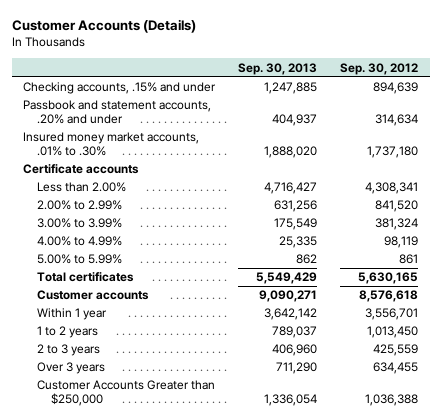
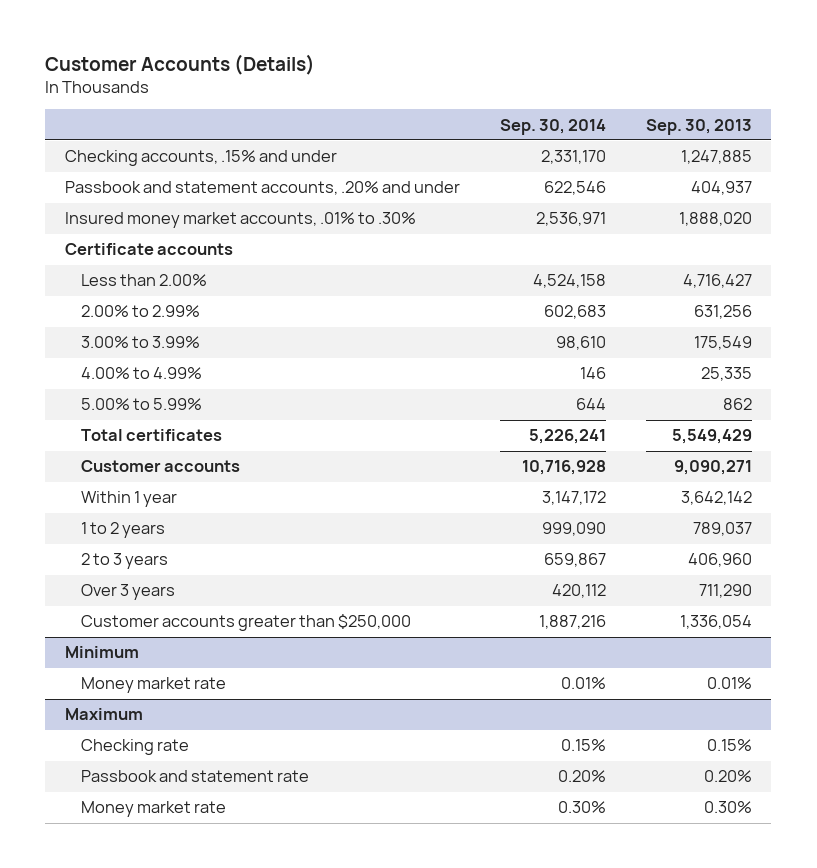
[340,62,419,75] Sep. 30, 2012 -> none
none -> [499,118,606,135] Sep. 30, 2014
[37,380,216,407] Customer Accounts Greater than $250,000 -> [81,614,412,632] Customer accounts greater than $250,000
none -> [65,646,140,659] Minimum
none -> [81,677,227,694] Money market rate
none -> [65,708,144,721] Maximum
none -> [81,739,190,756] Checking rate
none -> [81,770,310,783] Passbook and statement rate
none -> [81,801,227,818] Money market rate

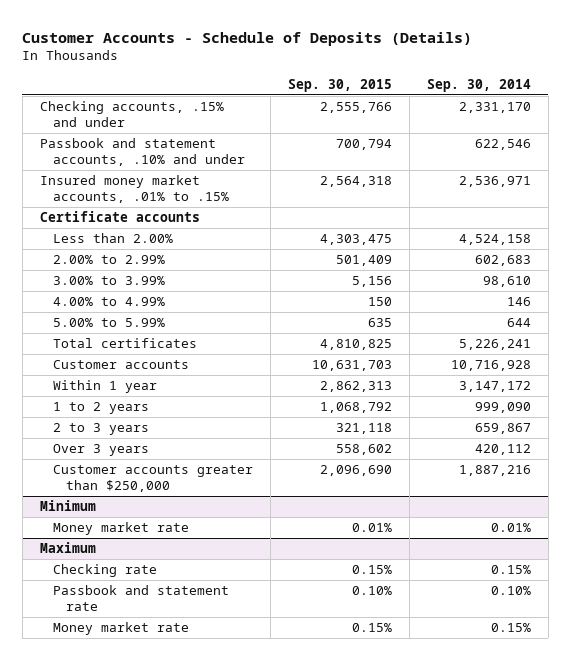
[45,53,316,75] Customer Accounts (Details) -> [22,31,473,46] Customer Accounts - Schedule of Deposits (Details)
[645,118,752,135] Sep. 30, 2013 -> none
none -> [287,78,392,92] Sep. 30, 2015
[65,181,461,196] Passbook and statement accounts, .20% and under -> [39,138,245,167] Passbook and statement accounts, .10% and under
[65,212,417,229] Insured money market accounts, .01% to .30% -> [39,175,229,204] Insured money market accounts, .01% to .15%
[557,770,606,783] 0.20% -> [490,586,531,596] 0.10%
[557,801,606,814] 0.30% -> [490,623,531,633] 0.15%

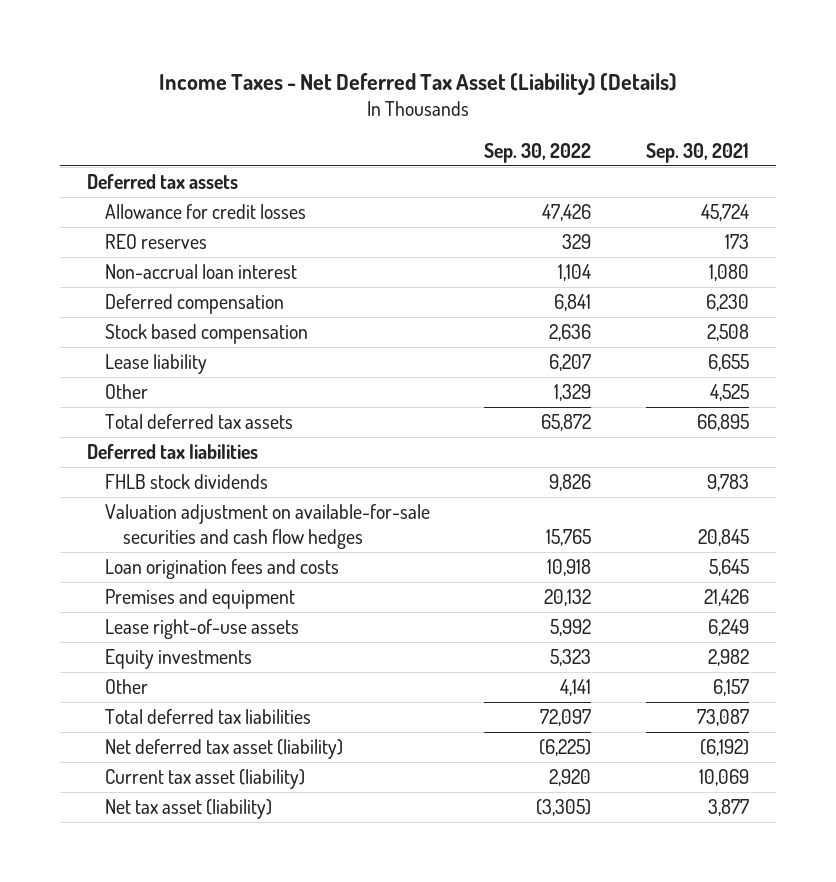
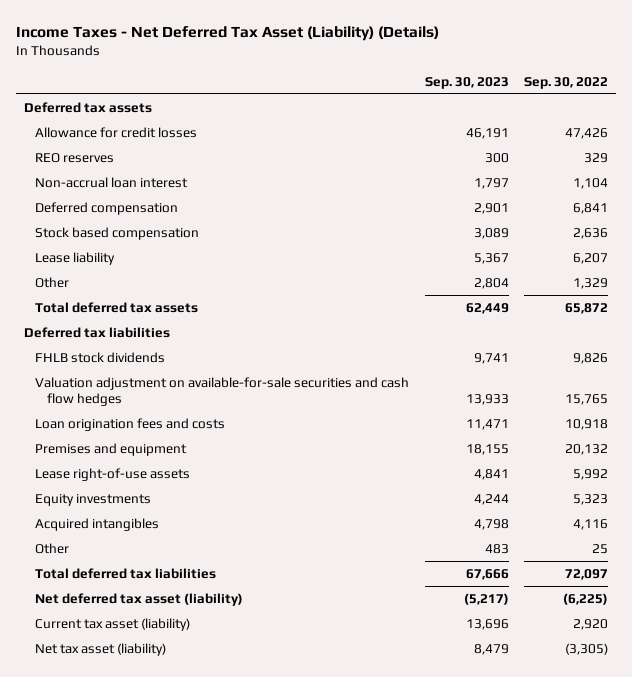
[645,142,749,163] Sep. 30, 2021 -> none
none -> [424,76,509,89] Sep. 30, 2023
none -> [35,518,160,532] Acquired intangibles
[560,679,592,697] 4,141 -> [592,544,609,555] 25

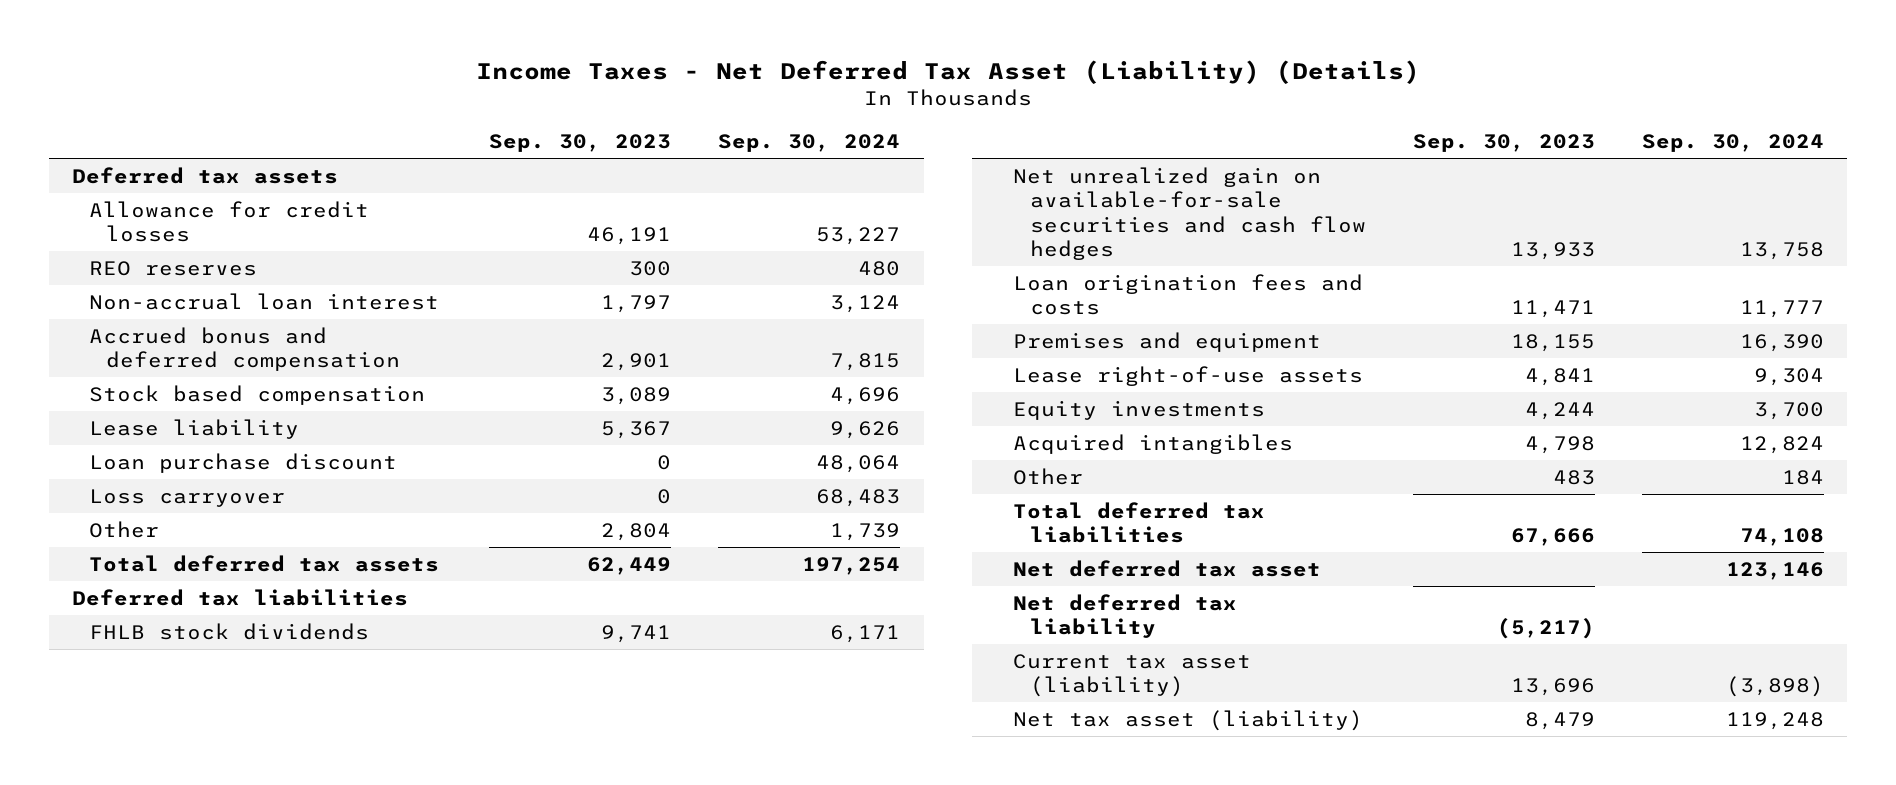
[524,76,609,89] Sep. 30, 2022 -> none
none -> [718,134,901,153] Sep. 30, 2024
[35,202,179,216] Deferred compensation -> [89,326,401,372] Accrued bonus and deferred compensation
none -> [89,452,398,473] Loan purchase discount
none -> [89,488,286,507] Loss carryover
[35,377,410,406] Valuation adjustment on available-for-sale securities and cash flow hedges -> [1012,166,1367,261] Net unrealized gain on available-for-sale securities and cash flow hedges
none -> [1012,559,1321,577] Net deferred tax asset
[35,593,244,607] Net deferred tax asset (liability) -> [1012,593,1237,639] Net deferred tax liability

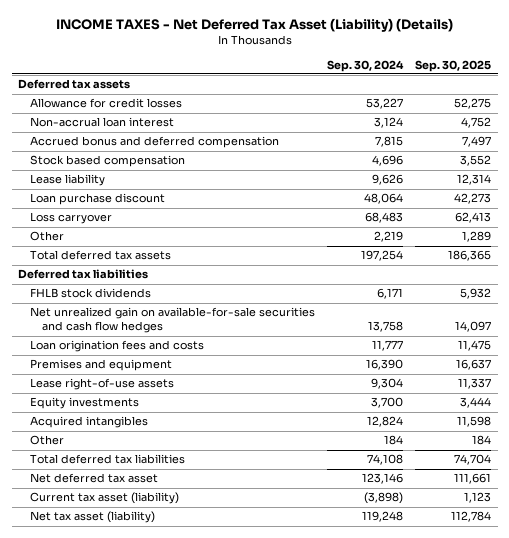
[475,59,1420,84] Income Taxes - Net Deferred Tax Asset (Liability) (Details) -> [55,17,453,32] INCOME TAXES - Net Deferred Tax Asset (Liability) (Details)
[489,134,672,153] Sep. 30, 2023 -> none
none -> [415,59,492,72] Sep. 30, 2025
[89,260,258,276] REO reserves -> none
[830,522,901,541] 1,739 -> [374,231,404,243] 2,219
[1012,593,1237,639] Net deferred tax liability -> none

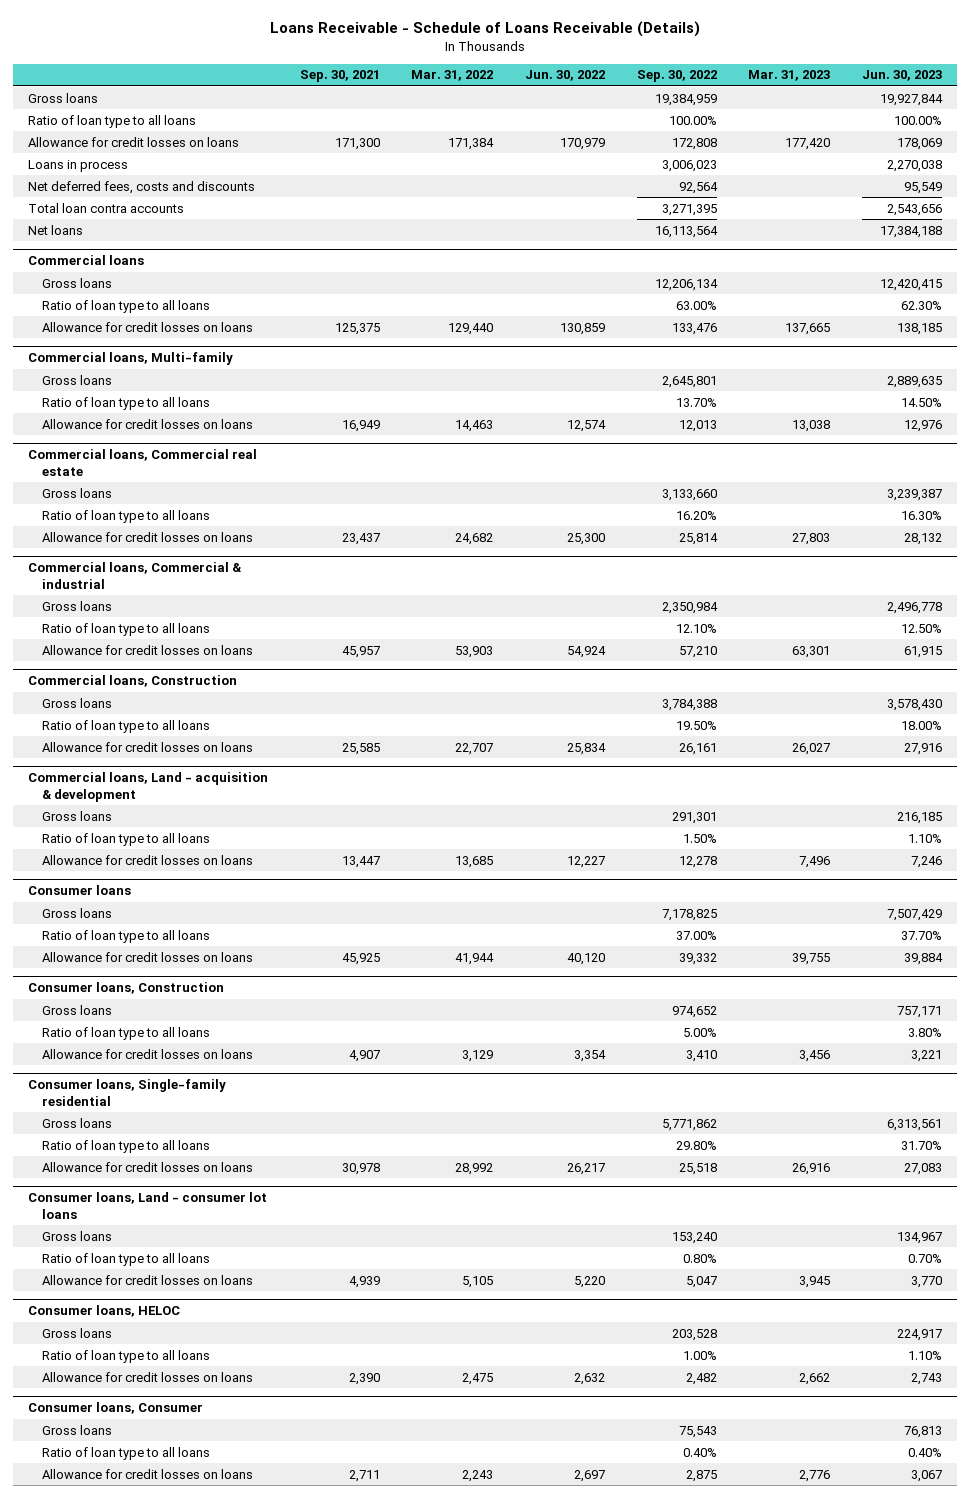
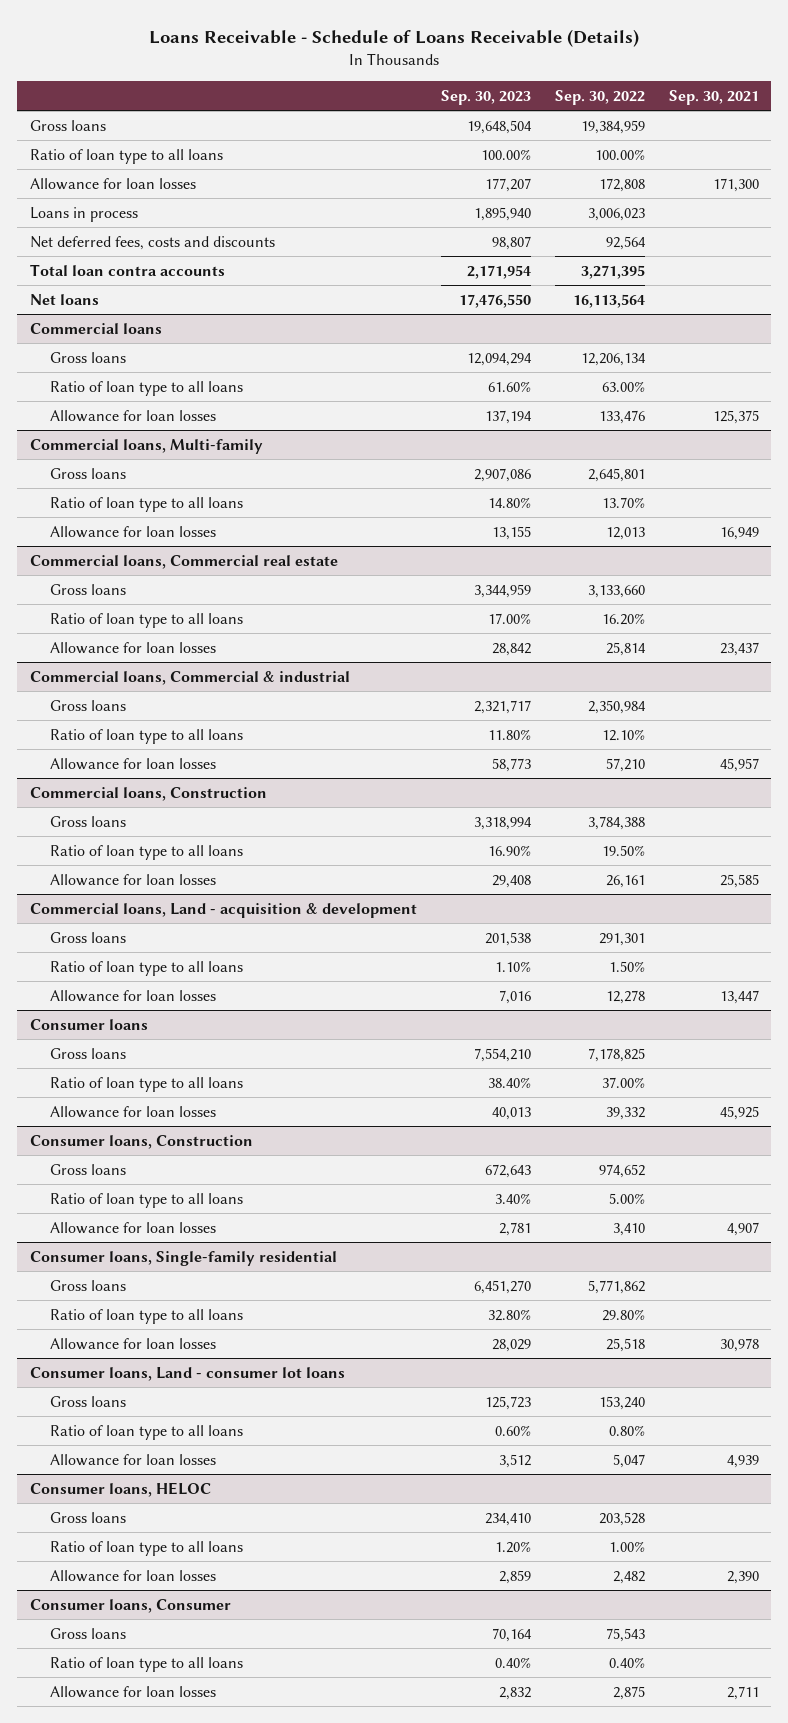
[411,70,494,82] Mar. 31, 2022 -> none
[525,70,606,82] Jun. 30, 2022 -> none
[748,70,831,82] Mar. 31, 2023 -> none
[861,70,942,82] Jun. 30, 2023 -> none
none -> [440,89,531,105] Sep. 30, 2023
[28,136,240,147] Allowance for credit losses on loans -> [29,177,196,190] Allowance for loan losses
[41,321,253,332] Allowance for credit losses on loans -> [50,409,217,422] Allowance for loan losses
[41,418,253,429] Allowance for credit losses on loans -> [50,525,217,538] Allowance for loan losses
[41,531,253,542] Allowance for credit losses on loans -> [50,641,217,654] Allowance for loan losses
[41,644,253,655] Allowance for credit losses on loans -> [50,757,217,770] Allowance for loan losses
[41,741,253,752] Allowance for credit losses on loans -> [50,873,217,886] Allowance for loan losses
[41,854,253,865] Allowance for credit losses on loans -> [50,989,217,1002] Allowance for loan losses
[41,951,253,962] Allowance for credit losses on loans -> [50,1105,217,1118] Allowance for loan losses
[41,1048,253,1059] Allowance for credit losses on loans -> [50,1221,217,1234] Allowance for loan losses
[41,1161,253,1172] Allowance for credit losses on loans -> [50,1337,217,1350] Allowance for loan losses
[41,1274,253,1285] Allowance for credit losses on loans -> [50,1453,217,1466] Allowance for loan losses
[41,1371,253,1382] Allowance for credit losses on loans -> [50,1569,217,1582] Allowance for loan losses
[41,1468,253,1479] Allowance for credit losses on loans -> [50,1685,217,1698] Allowance for loan losses

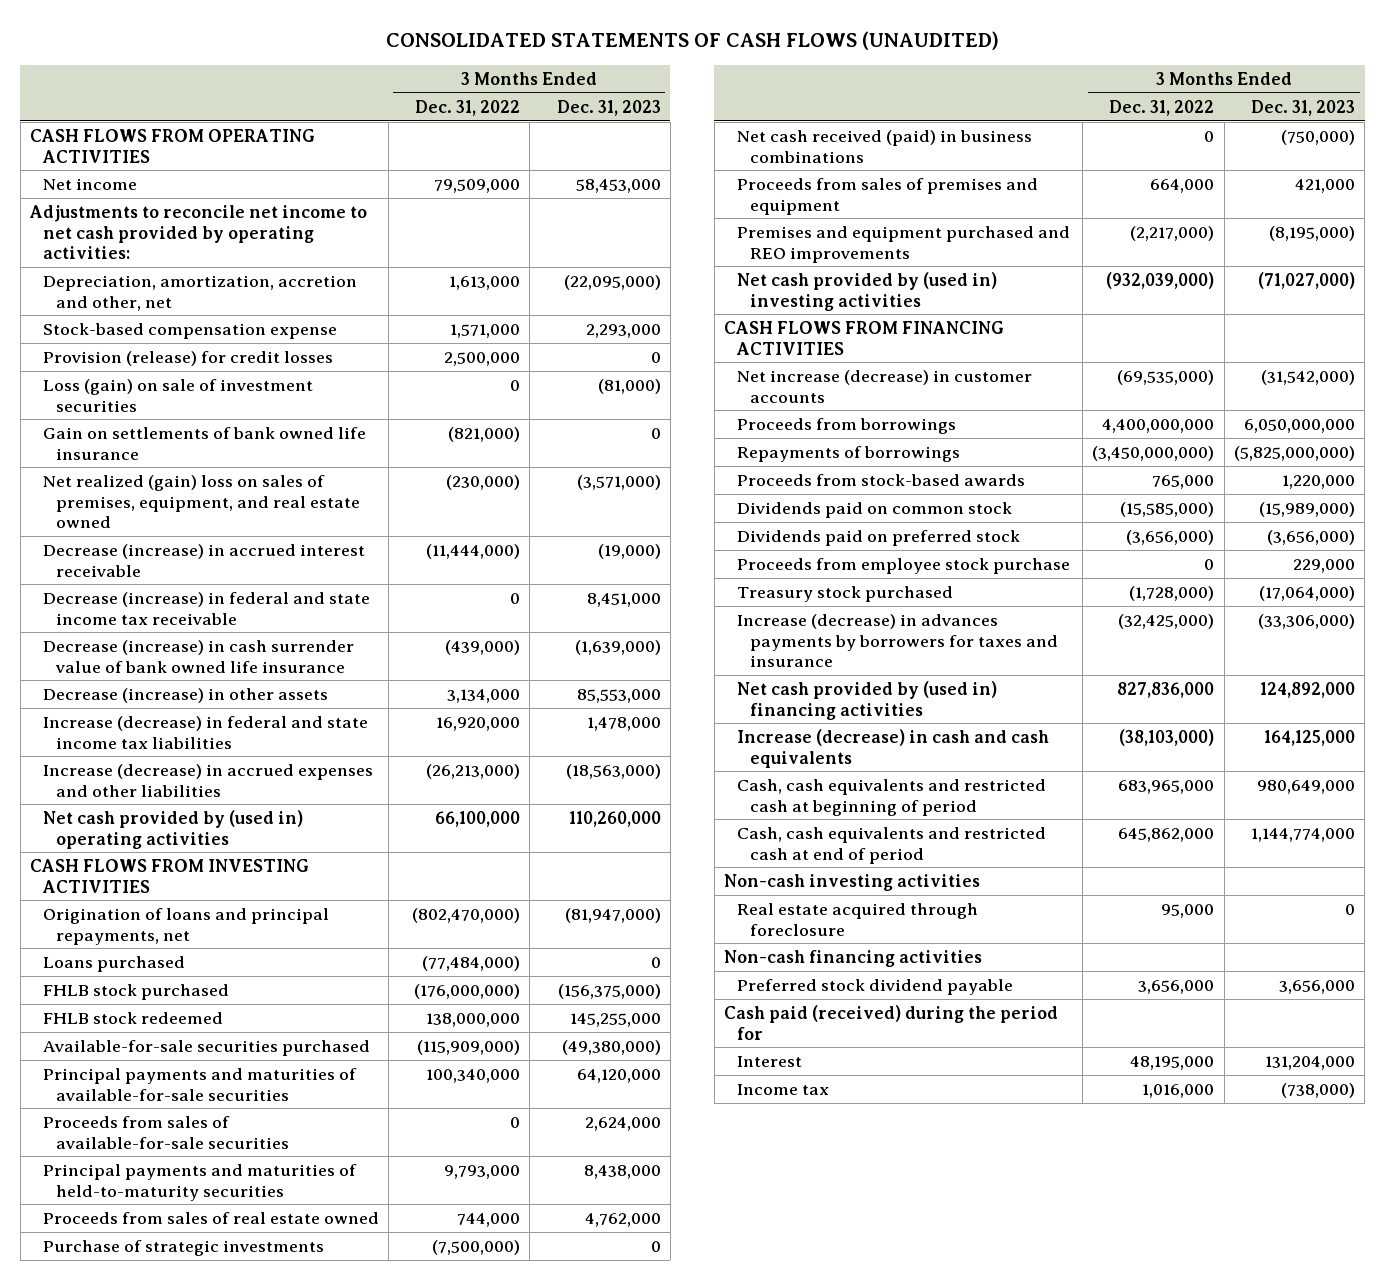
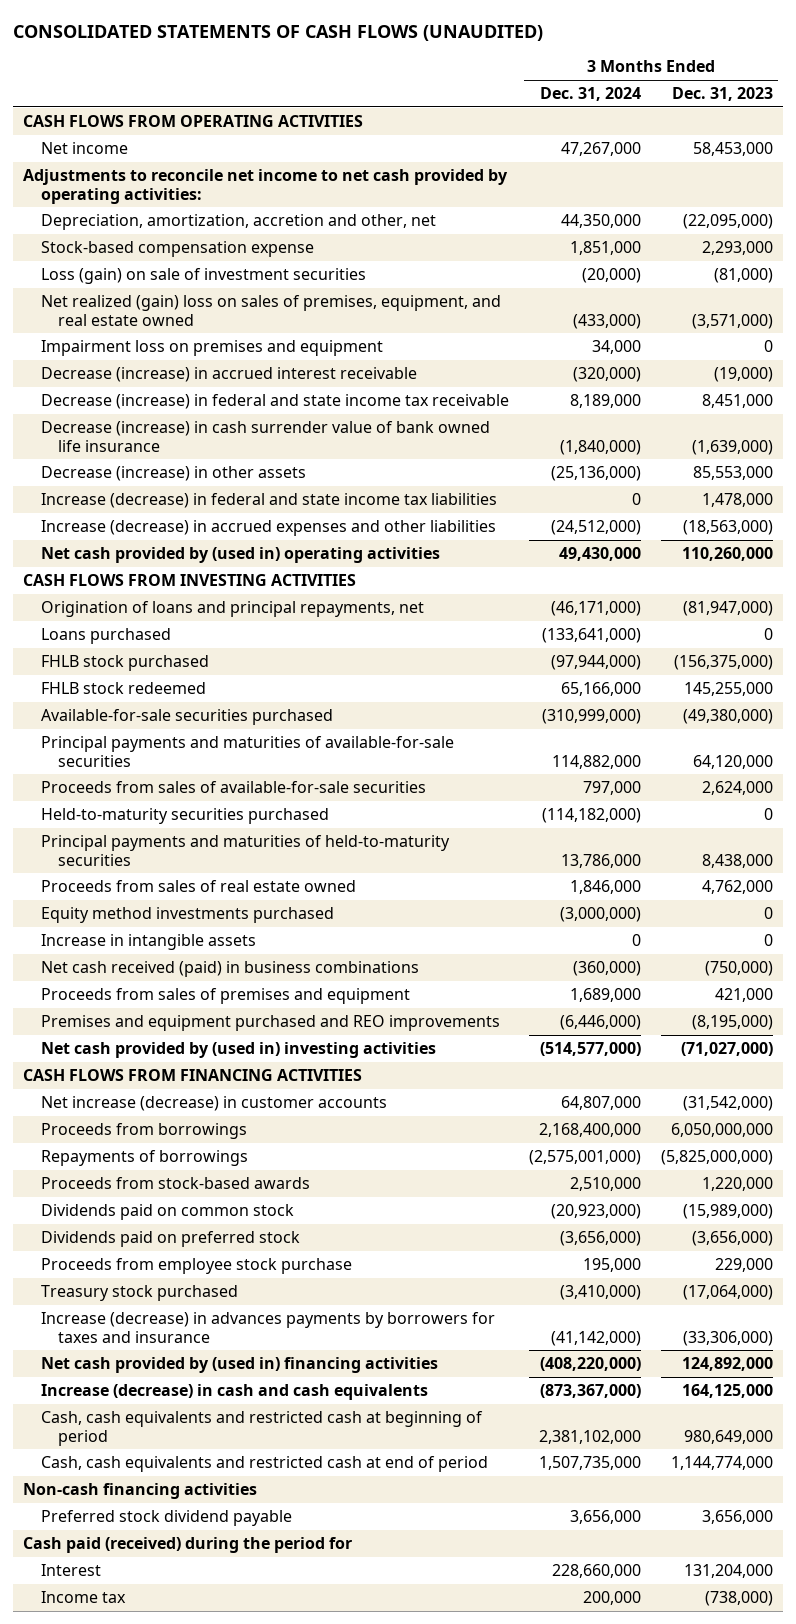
[415,99,521,116] Dec. 31, 2022 -> none
none -> [539,87,641,102] Dec. 31, 2024
[42,351,333,367] Provision (release) for credit losses -> none
[42,427,366,460] Gain on settlements of bank owned life insurance -> none
none -> [40,340,383,357] Impairment loss on premises and equipment
none -> [40,808,329,825] Held-to-maturity securities purchased
[42,1240,324,1257] Purchase of strategic investments -> [40,907,334,924] Equity method investments purchased
none -> [40,934,256,951] Increase in intangible assets
[724,874,981,892] Non-cash investing activities -> none
[736,903,978,936] Real estate acquired through foreclosure -> none

